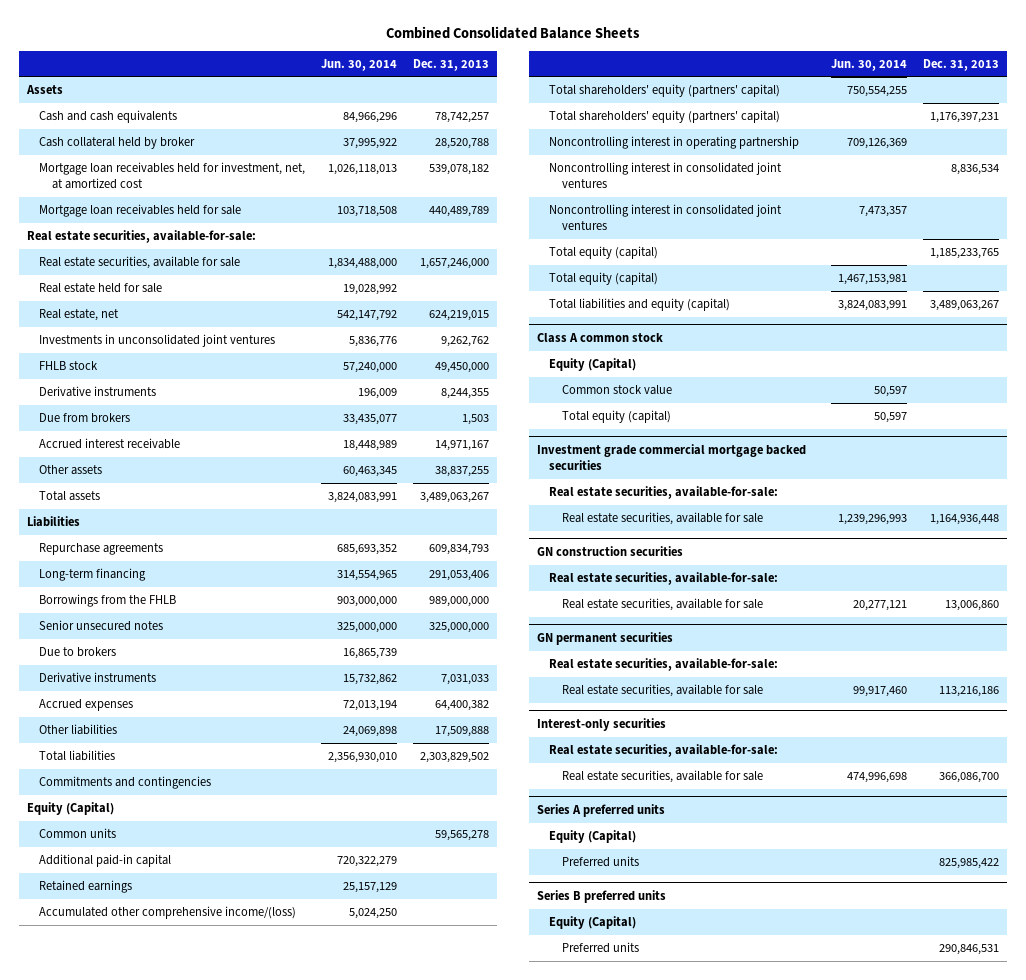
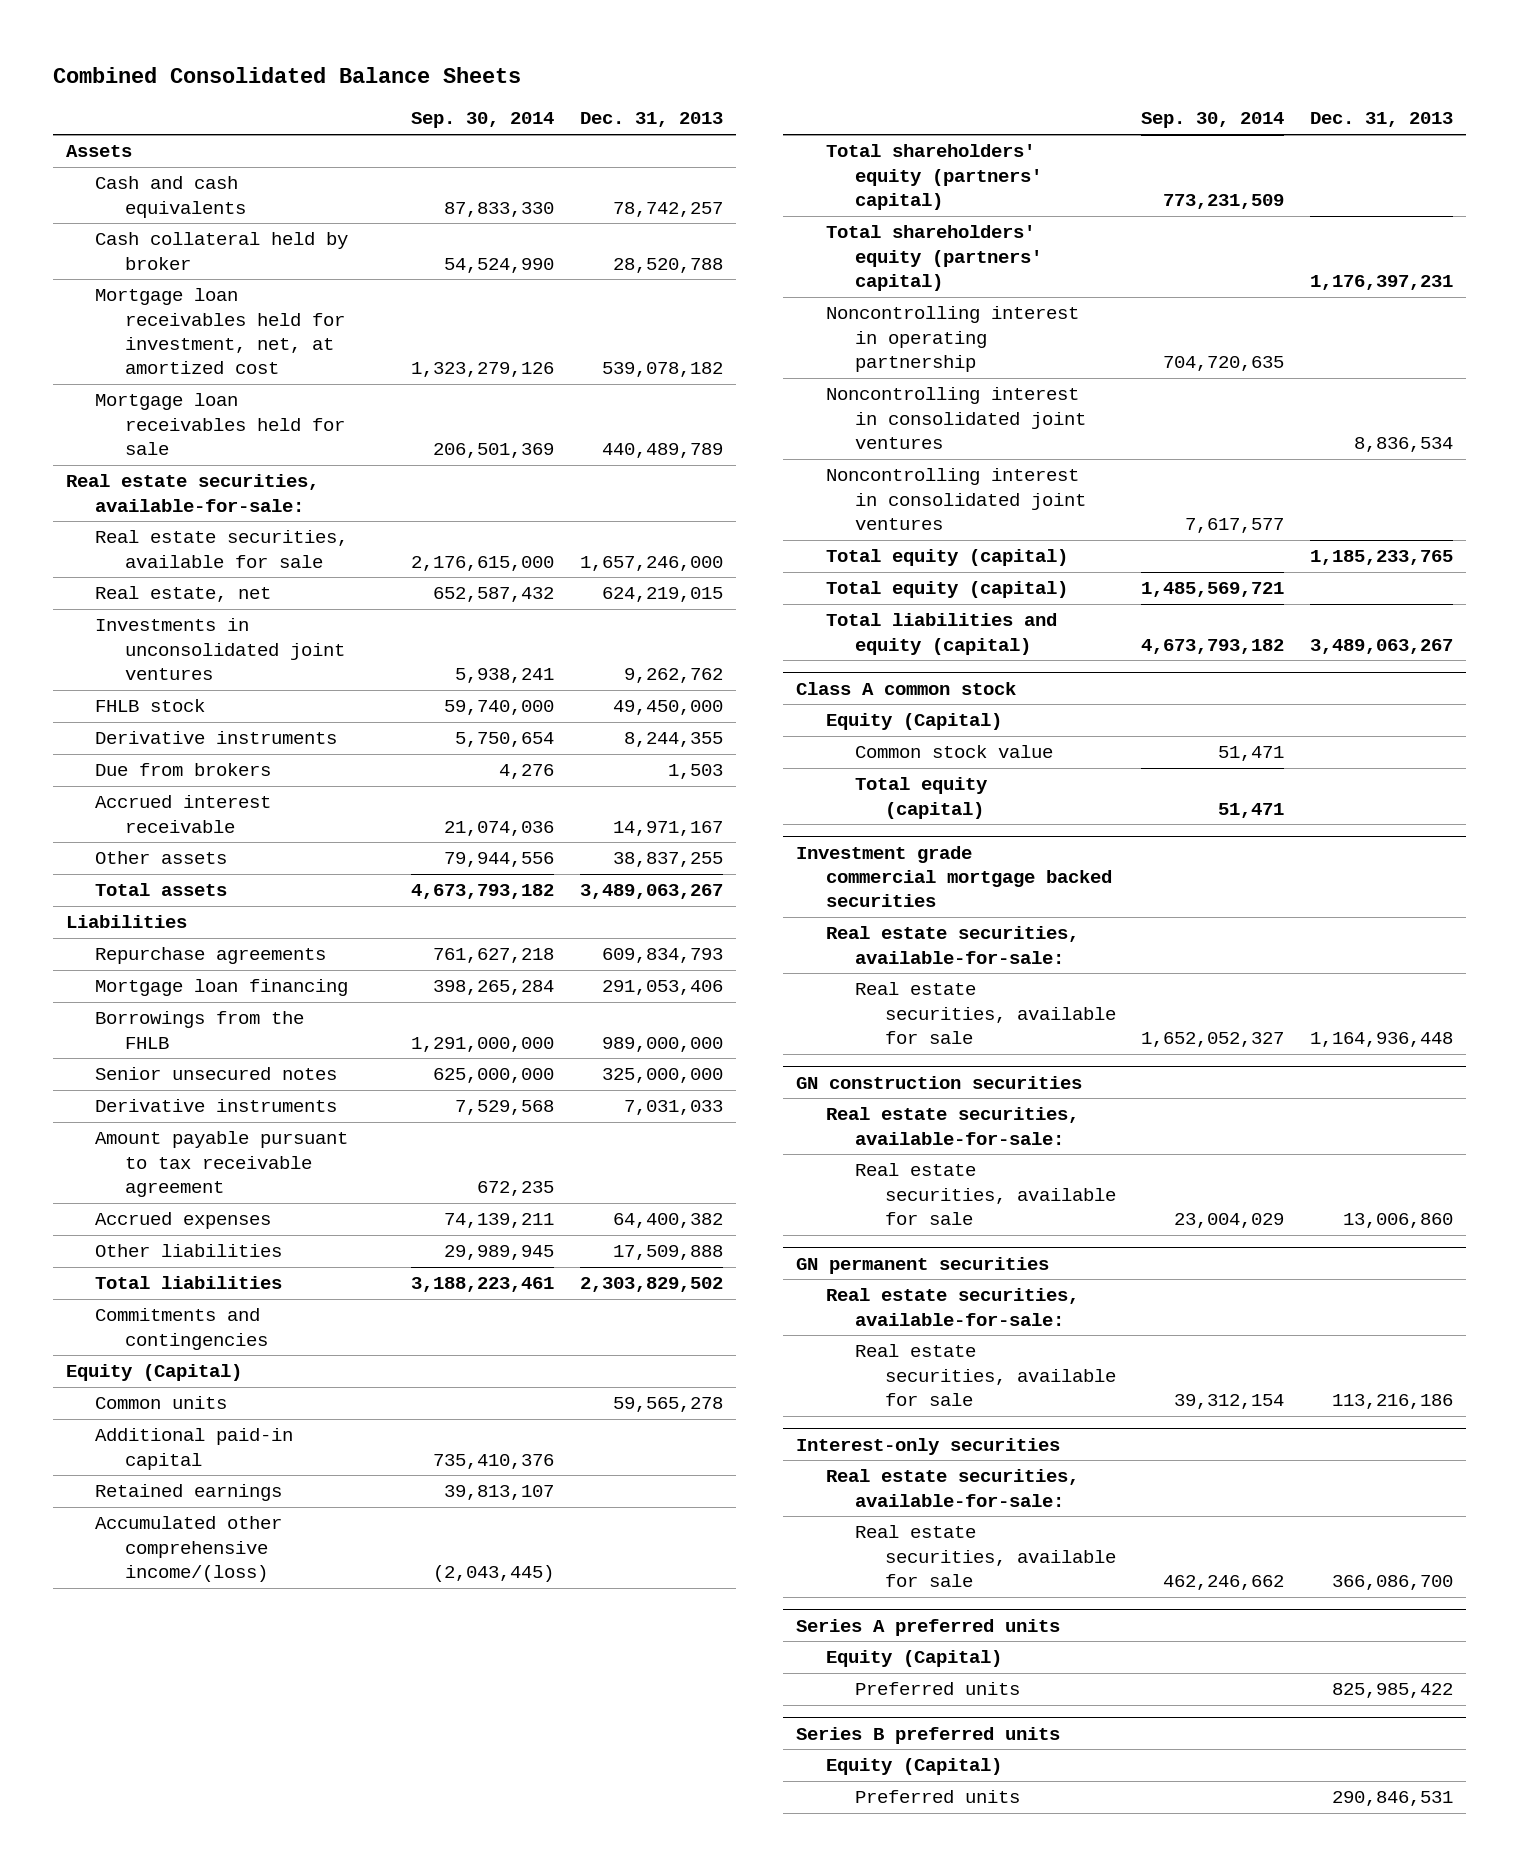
[321,58,398,71] Jun. 30, 2014 -> none
none -> [411,112,555,129] Sep. 30, 2014
[39,282,163,293] Real estate held for sale -> none
[39,567,147,581] Long-term financing -> [95,979,349,997] Mortgage loan financing
[39,646,117,657] Due to brokers -> none
none -> [95,1131,349,1197] Amount payable pursuant to tax receivable agreement

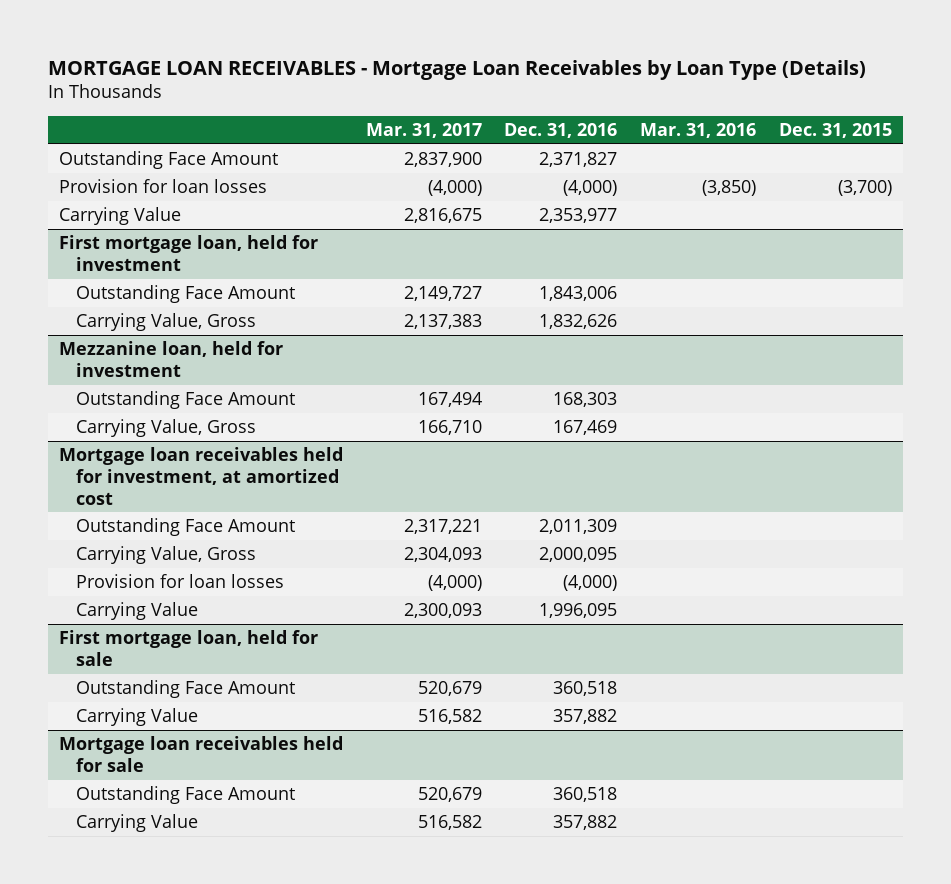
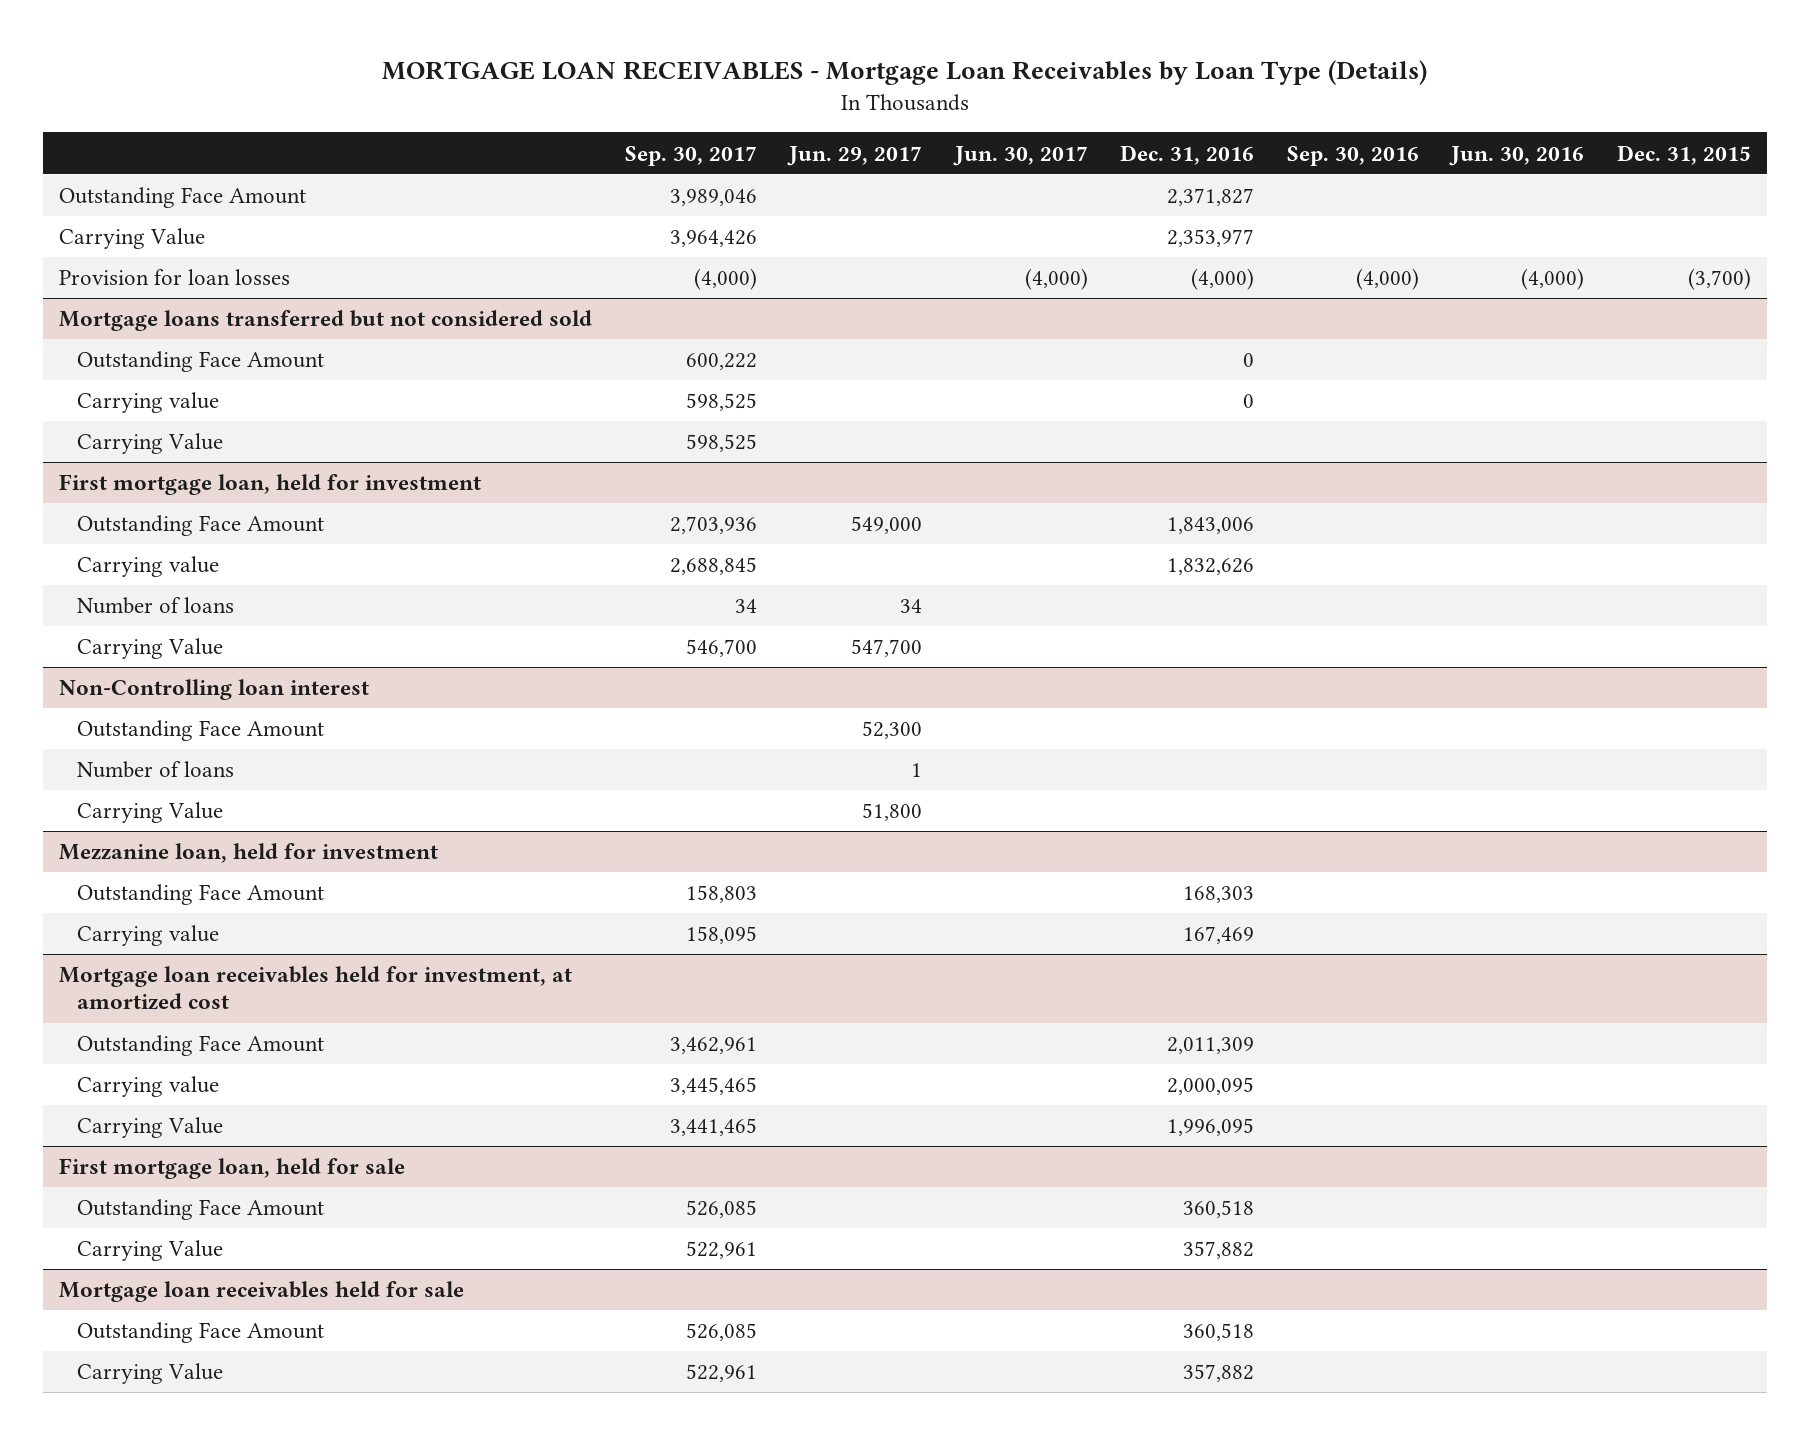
[365,122,482,138] Mar. 31, 2017 -> none
[640,122,757,138] Mar. 31, 2016 -> none
none -> [624,145,757,166] Sep. 30, 2017
none -> [787,145,923,166] Jun. 29, 2017
none -> [952,145,1088,166] Jun. 30, 2017
none -> [1286,145,1419,166] Sep. 30, 2016
none -> [1449,145,1585,166] Jun. 30, 2016
[59,179,268,194] Provision for loan losses -> [59,269,291,286] Provision for loan losses
none -> [59,310,593,332] Mortgage loans transferred but not considered sold
none -> [76,351,324,373] Outstanding Face Amount
none -> [76,392,219,414] Carrying value
none -> [76,433,223,455] Carrying Value
[76,313,257,332] Carrying Value, Gross -> [76,556,219,578] Carrying value
none -> [76,597,234,615] Number of loans
none -> [76,638,223,660] Carrying Value
none -> [59,679,370,701] Non-Controlling loan interest
none -> [76,720,324,742] Outstanding Face Amount
none -> [76,761,234,779] Number of loans
none -> [76,802,223,824] Carrying Value
[76,419,257,438] Carrying Value, Gross -> [76,925,219,947] Carrying value
[76,574,285,589] Provision for loan losses -> none
[76,546,257,565] Carrying Value, Gross -> [76,1076,219,1098] Carrying value

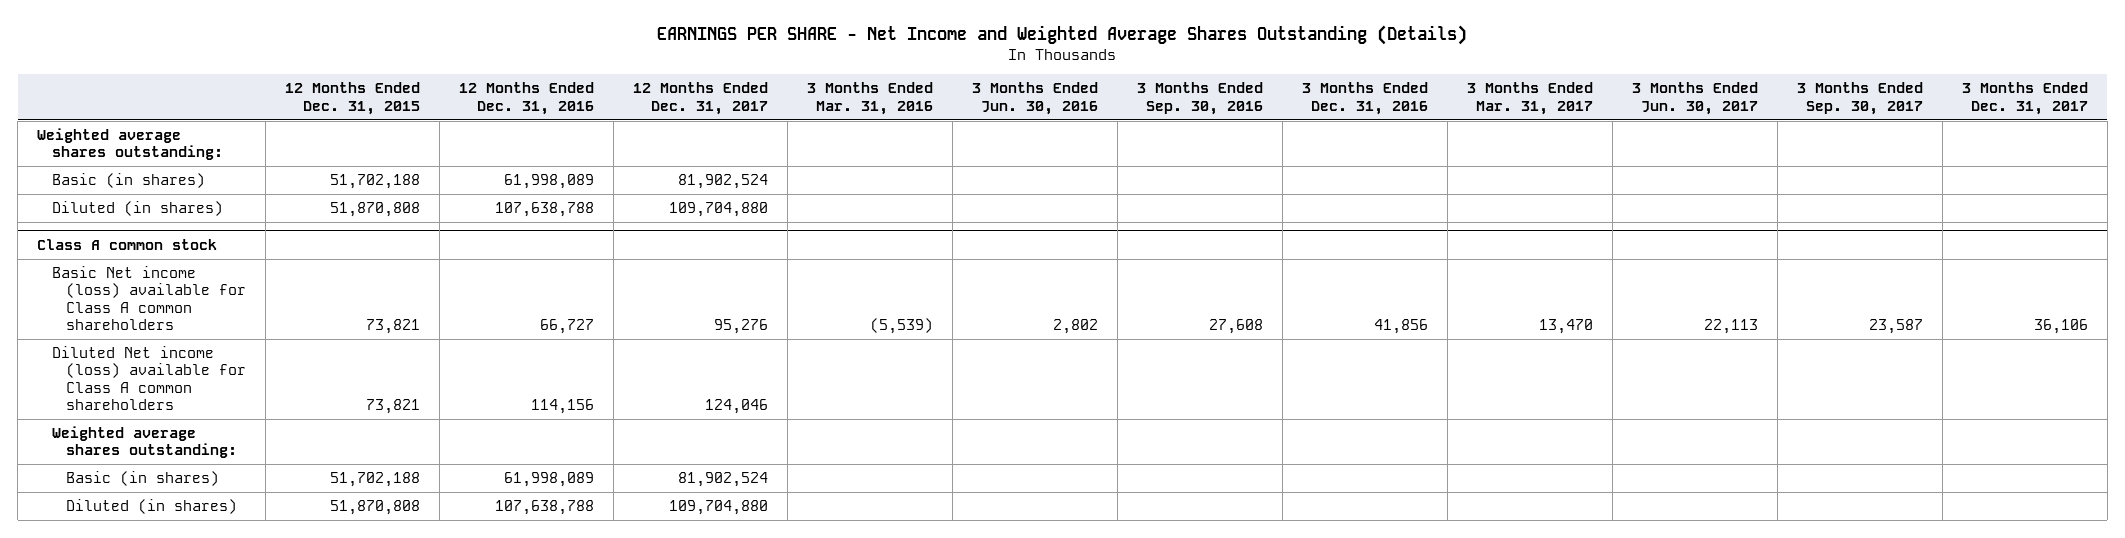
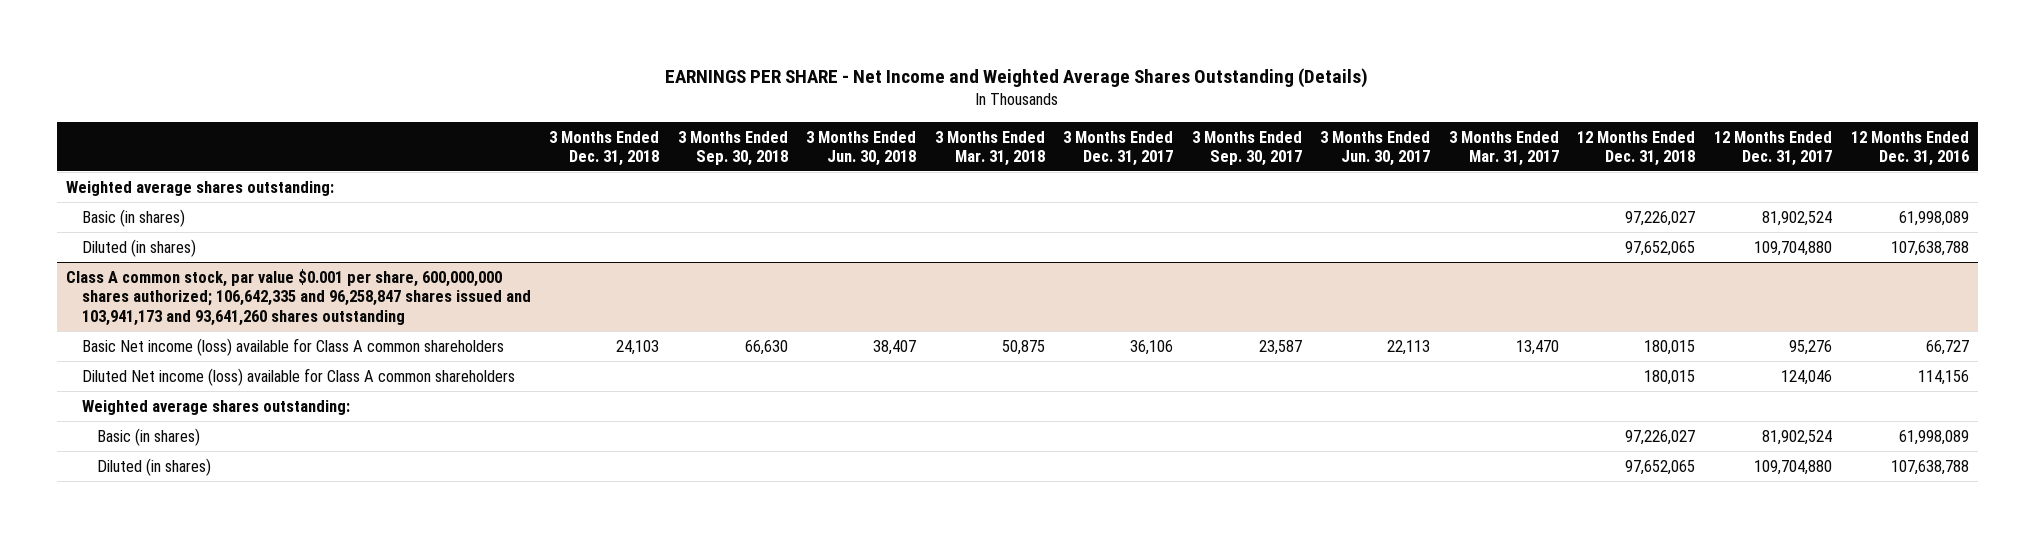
[285,82,421,115] 12 Months Ended Dec. 31, 2015 -> none
[807,82,934,115] 3 Months Ended Mar. 31, 2016 -> none
[972,82,1099,115] 3 Months Ended Jun. 30, 2016 -> none
[1136,82,1263,115] 3 Months Ended Sep. 30, 2016 -> none
[1301,82,1428,115] 3 Months Ended Dec. 31, 2016 -> none
none -> [549,130,660,167] 3 Months Ended Dec. 31, 2018
none -> [677,130,788,167] 3 Months Ended Sep. 30, 2018
none -> [806,130,917,167] 3 Months Ended Jun. 30, 2018
none -> [934,130,1045,167] 3 Months Ended Mar. 31, 2018
none -> [1577,130,1696,167] 12 Months Ended Dec. 31, 2018
[37,238,218,250] Class A common stock -> [65,268,531,326] Class A common stock, par value $0.001 per share, 600,000,000 shares authorized; 106,642,335 and 96,258,847 shares issued and 103,941,173 and 93,641,260 shares outstanding

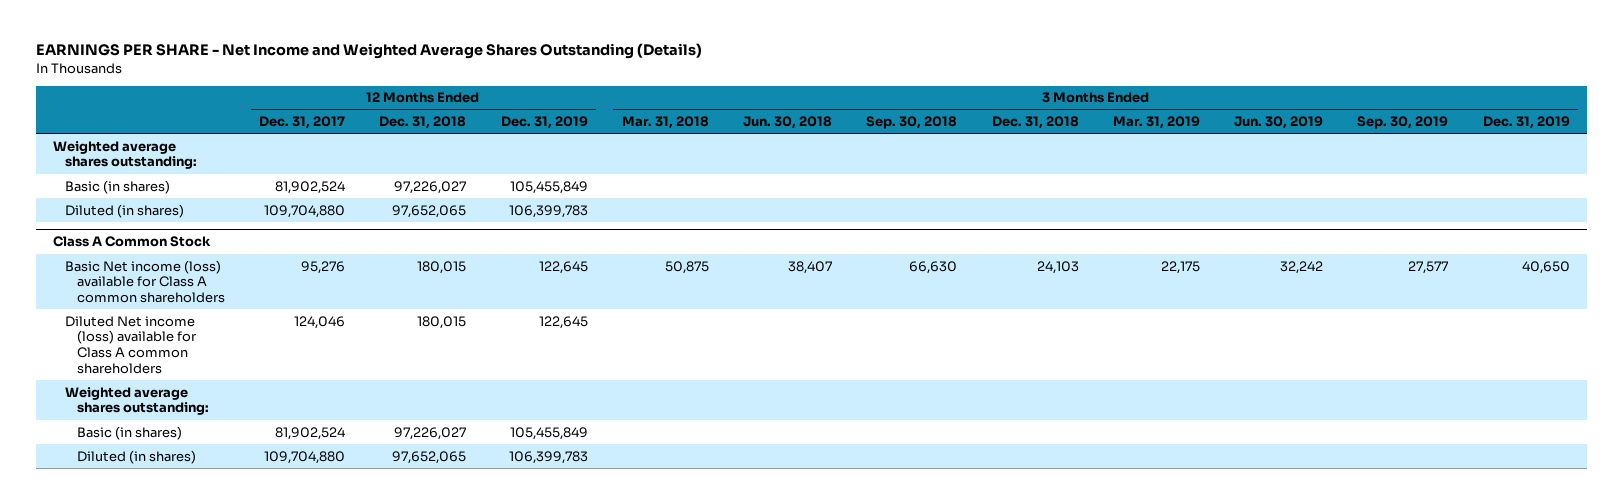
[1063,130,1174,167] 3 Months Ended Dec. 31, 2017 -> none
[1191,130,1302,167] 3 Months Ended Sep. 30, 2017 -> none
[1320,130,1431,167] 3 Months Ended Jun. 30, 2017 -> none
[1448,130,1559,167] 3 Months Ended Mar. 31, 2017 -> none
[1850,130,1969,167] 12 Months Ended Dec. 31, 2016 -> none
none -> [500,115,588,129] Dec. 31, 2019
none -> [1112,115,1200,129] Mar. 31, 2019
none -> [1234,115,1324,129] Jun. 30, 2019
none -> [1357,115,1449,129] Sep. 30, 2019
none -> [1482,115,1570,129] Dec. 31, 2019
[65,268,531,326] Class A common stock, par value $0.001 per share, 600,000,000 shares authorized; 106,642,335 and 96,258,847 shares issued and 103,941,173 and 93,641,260 shares outstanding -> [52,236,211,248] Class A Common Stock

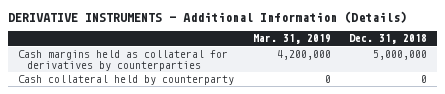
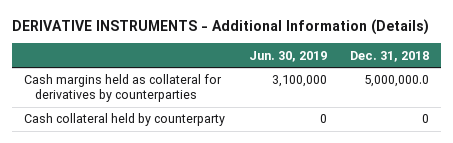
[252,34,331,45] Mar. 31, 2019 -> none
none -> [248,50,327,62] Jun. 30, 2019
[373,50,428,61] 5,000,000 -> [364,75,430,88] 5,000,000.0

